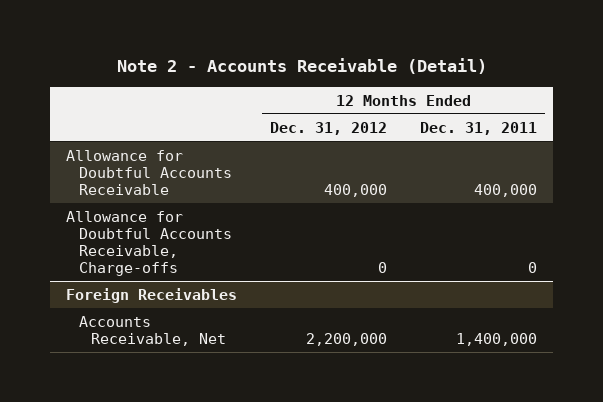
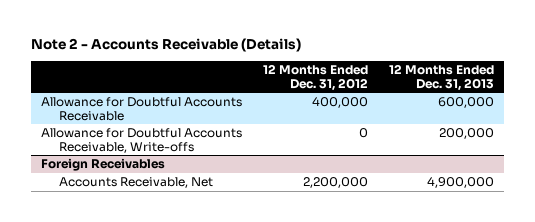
[116,58,487,75] Note 2 - Accounts Receivable (Detail) -> [30,38,301,53] Note 2 - Accounts Receivable (Details)
[420,121,538,135] Dec. 31, 2011 -> none
none -> [389,63,495,91] 12 Months Ended Dec. 31, 2013
[66,210,232,276] Allowance for Doubtful Accounts Receivable, Charge-offs -> [41,128,243,153] Allowance for Doubtful Accounts Receivable, Write-offs

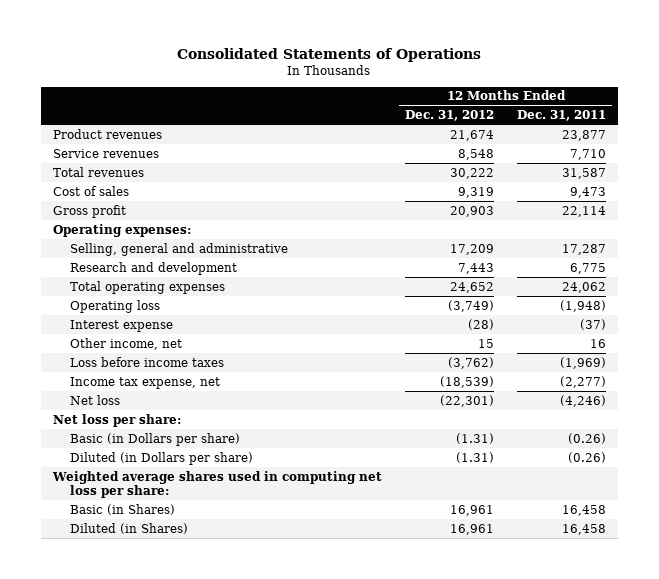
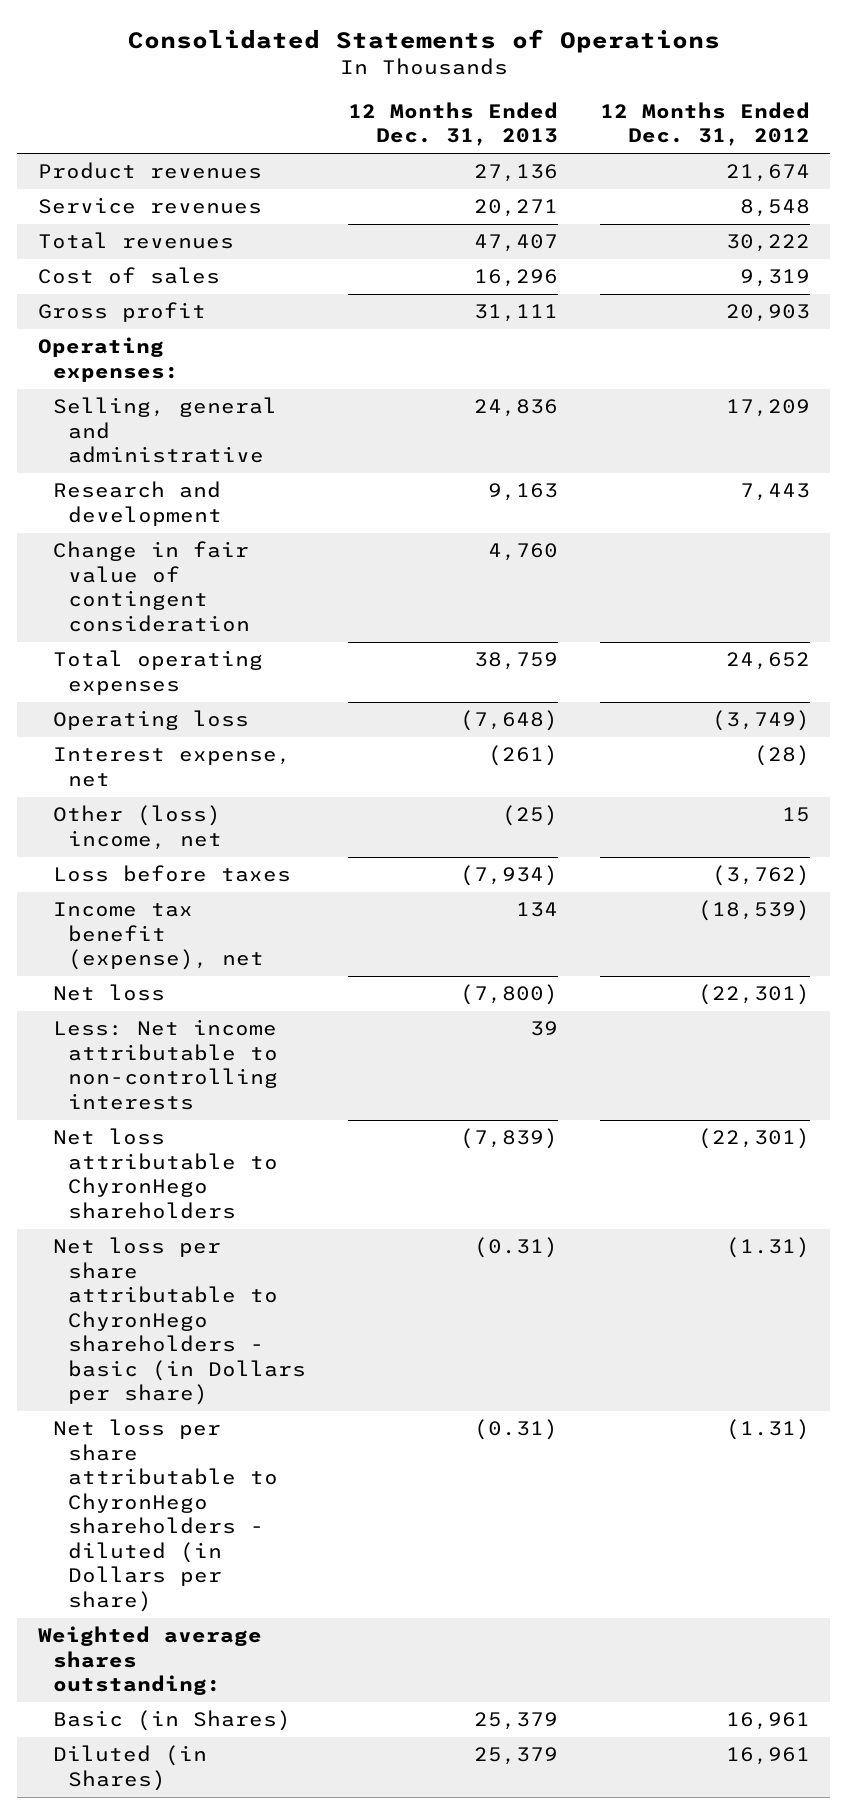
[517,110,607,122] Dec. 31, 2011 -> none
none -> [347,101,558,147] 12 Months Ended Dec. 31, 2013
none -> [53,541,251,632] Change in fair value of contingent consideration
[70,319,174,332] Interest expense -> [53,747,292,787] Interest expense, net
[70,337,183,350] Other income, net -> [53,805,223,850] Other (loss) income, net
[70,356,225,367] Loss before income taxes -> [53,865,292,883] Loss before taxes
[70,376,221,389] Income tax expense, net -> [53,902,265,971] Income tax benefit (expense), net
[52,413,181,427] Net loss per share: -> none
[51,470,382,498] Weighted average shares used in computing net loss per share: -> none
none -> [53,1019,279,1110] Less: Net income attributable to non-controlling interests
none -> [53,1128,279,1219] Net loss attributable to ChyronHego shareholders
[70,432,241,446] Basic (in Dollars per share) -> [53,1237,307,1406] Net loss per share attributable to ChyronHego shareholders - basic (in Dollars per share)
[70,451,254,465] Diluted (in Dollars per share) -> [53,1419,279,1612] Net loss per share attributable to ChyronHego shareholders - diluted (in Dollars per share)
none -> [38,1626,263,1696] Weighted average shares outstanding:

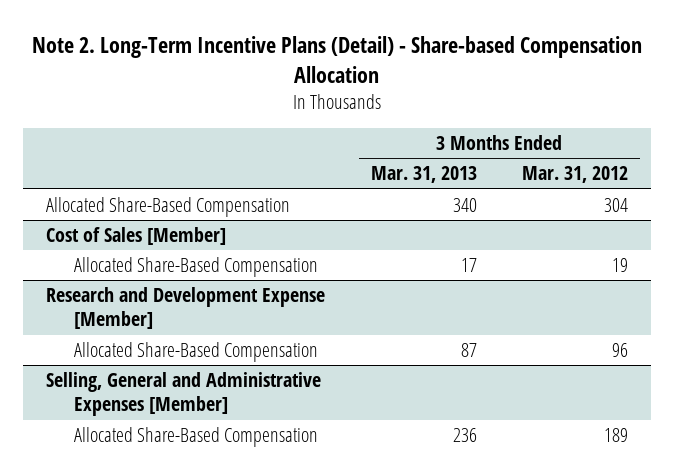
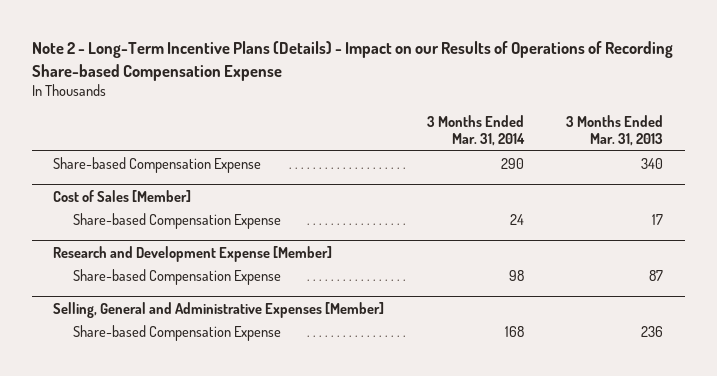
[32,36,643,84] Note 2. Long-Term Incentive Plans (Detail) - Share-based Compensation Allocation -> [32,41,674,81] Note 2 - Long-Term Incentive Plans (Details) - Impact on our Results of Operations of Recording Share-based Compensation Expense
[522,166,629,184] Mar. 31, 2012 -> none
none -> [426,115,525,147] 3 Months Ended Mar. 31, 2014
[46,196,291,217] Allocated Share-Based Compensation -> [53,156,262,173] Share-based Compensation Expense
[74,256,319,277] Allocated Share-Based Compensation -> [73,212,282,229] Share-based Compensation Expense
[74,341,319,362] Allocated Share-Based Compensation -> [73,268,282,285] Share-based Compensation Expense
[74,426,319,447] Allocated Share-Based Compensation -> [73,324,282,341] Share-based Compensation Expense

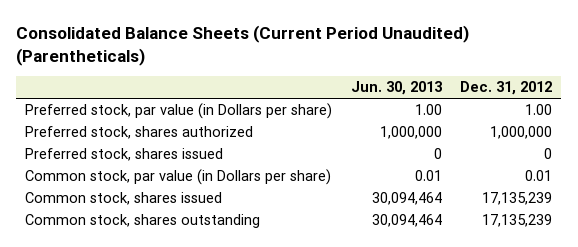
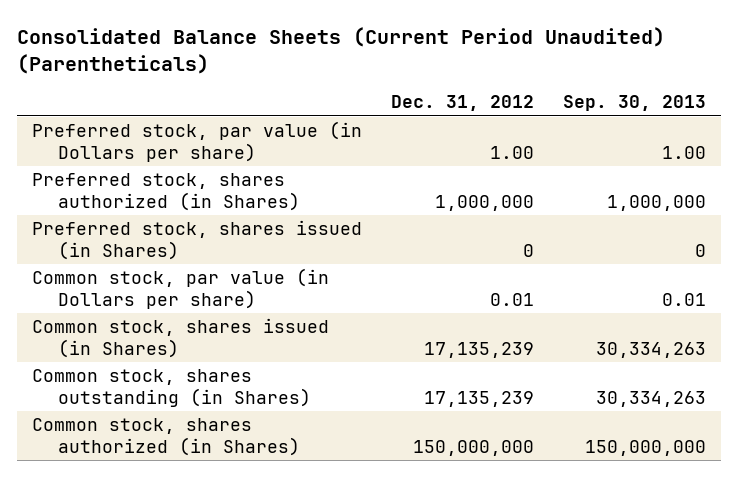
[350,81,442,96] Jun. 30, 2013 -> none
none -> [563,95,707,112] Sep. 30, 2013
[25,126,254,140] Preferred stock, shares authorized -> [31,173,300,211] Preferred stock, shares authorized (in Shares)
[25,148,224,162] Preferred stock, shares issued -> [31,220,362,260] Preferred stock, shares issued (in Shares)
[25,192,223,206] Common stock, shares issued -> [31,318,329,358] Common stock, shares issued (in Shares)
[25,214,261,229] Common stock, shares outstanding -> [31,369,311,407] Common stock, shares outstanding (in Shares)
none -> [31,418,300,456] Common stock, shares authorized (in Shares)

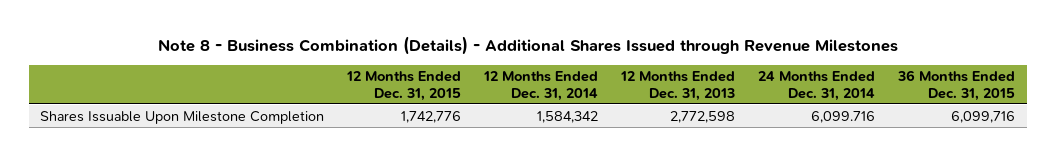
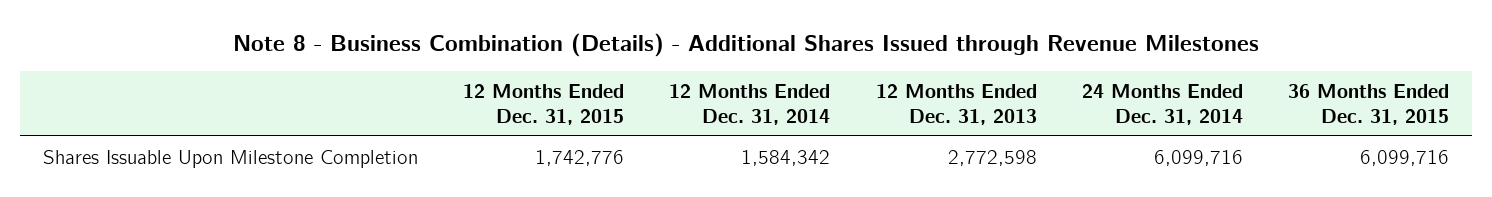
[811,110,876,123] 6,099.716 -> [1153,149,1243,166] 6,099,716

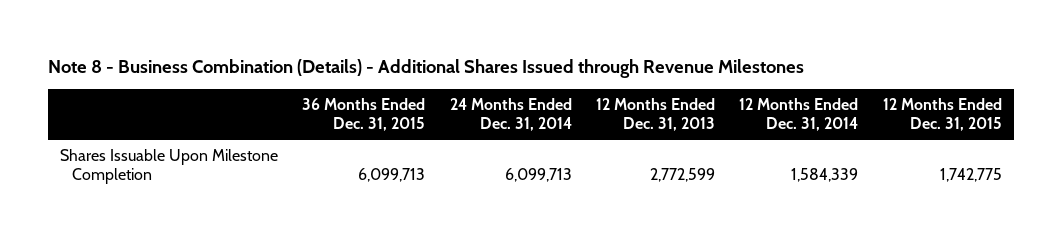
[535,149,625,166] 1,742,776 -> [939,168,1002,183] 1,742,775
[741,149,831,166] 1,584,342 -> [791,168,859,183] 1,584,339
[947,149,1037,166] 2,772,598 -> [649,168,715,183] 2,772,599
[1153,149,1243,166] 6,099,716 -> [504,168,572,183] 6,099,713
[1360,149,1450,166] 6,099,716 -> [358,168,426,183] 6,099,713

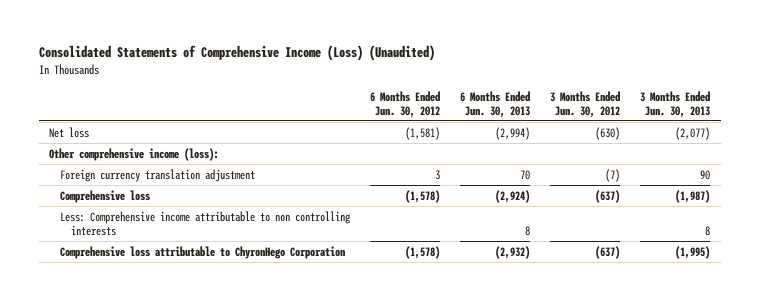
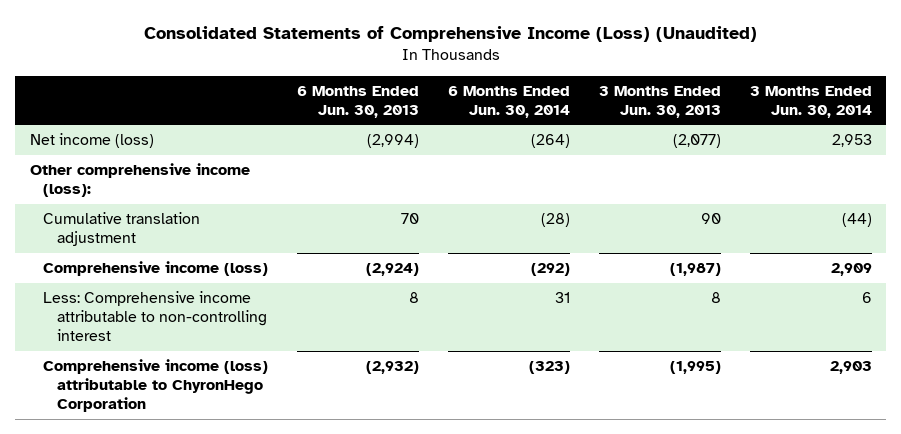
[369,90,440,118] 6 Months Ended Jun. 30, 2012 -> none
[550,90,621,118] 3 Months Ended Jun. 30, 2012 -> none
none -> [447,85,570,118] 6 Months Ended Jun. 30, 2014
none -> [749,85,872,118] 3 Months Ended Jun. 30, 2014
[48,126,89,138] Net loss -> [29,133,154,149] Net income (loss)
[59,168,255,182] Foreign currency translation adjustment -> [43,212,201,247] Cumulative translation adjustment
[59,189,150,203] Comprehensive loss -> [43,261,269,277] Comprehensive income (loss)
[59,210,351,236] Less: Comprehensive income attributable to non controlling interests -> [43,291,268,342] Less: Comprehensive income attributable to non-controlling interest
[59,245,345,259] Comprehensive loss attributable to ChyronHego Corporation -> [43,359,269,413] Comprehensive income (loss) attributable to ChyronHego Corporation

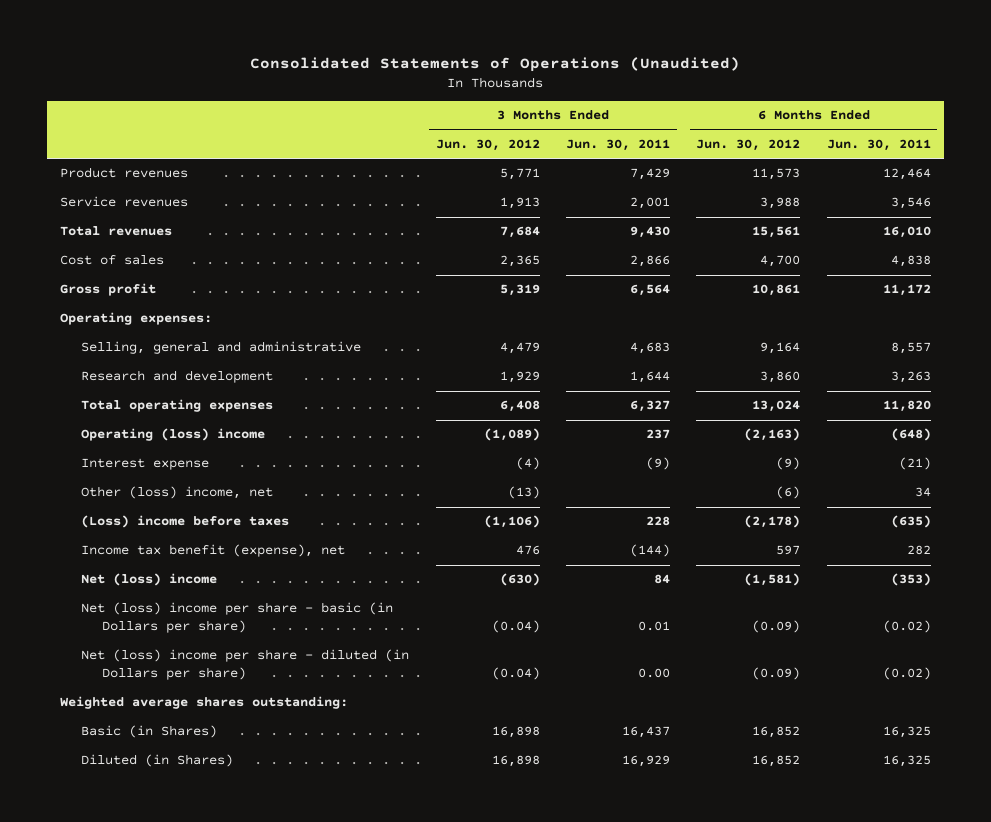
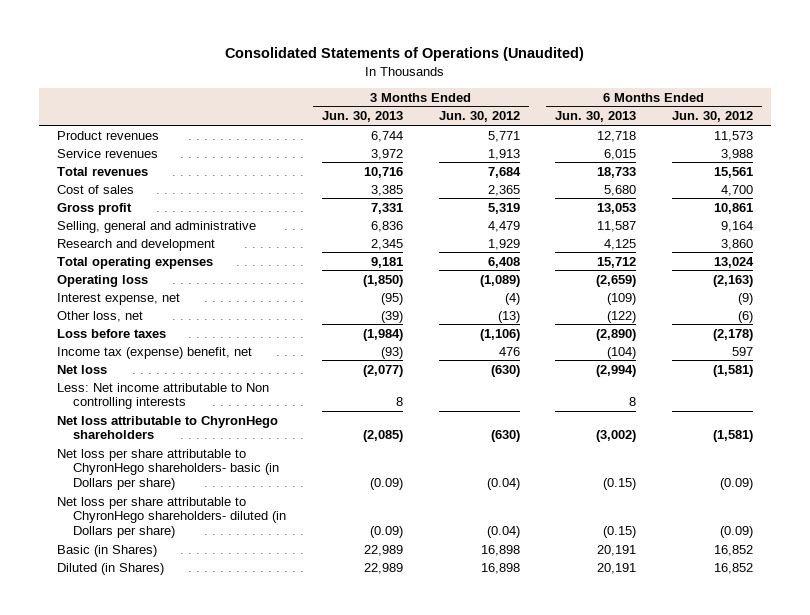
[565,139,670,152] Jun. 30, 2011 -> none
[826,139,931,152] Jun. 30, 2011 -> none
none -> [321,111,403,123] Jun. 30, 2013
none -> [555,111,637,123] Jun. 30, 2013
[59,312,212,326] Operating expenses: -> none
[59,696,348,710] Weighted average shares outstanding: -> none
[81,428,266,442] Operating (loss) income -> [56,274,148,287] Operating loss
[81,458,210,471] Interest expense -> [56,292,180,305] Interest expense, net
[81,486,274,500] Other (loss) income, net -> [56,310,143,322] Other loss, net
[81,515,290,529] (Loss) income before taxes -> [56,328,166,338] Loss before taxes
[81,544,346,558] Income tax benefit (expense), net -> [56,346,252,359] Income tax (expense) benefit, net
none -> [56,364,107,374] Net loss
none -> [56,382,269,410] Less: Net income attributable to Non controlling interests
[81,573,218,587] Net (loss) income -> [56,415,278,440] Net loss attributable to ChyronHego shareholders
[81,602,394,634] Net (loss) income per share - basic (in Dollars per share) -> [56,448,279,490] Net loss per share attributable to ChyronHego shareholders- basic (in Dollars per share)
[81,649,410,681] Net (loss) income per share - diluted (in Dollars per share) -> [56,496,286,538] Net loss per share attributable to ChyronHego shareholders- diluted (in Dollars per share)

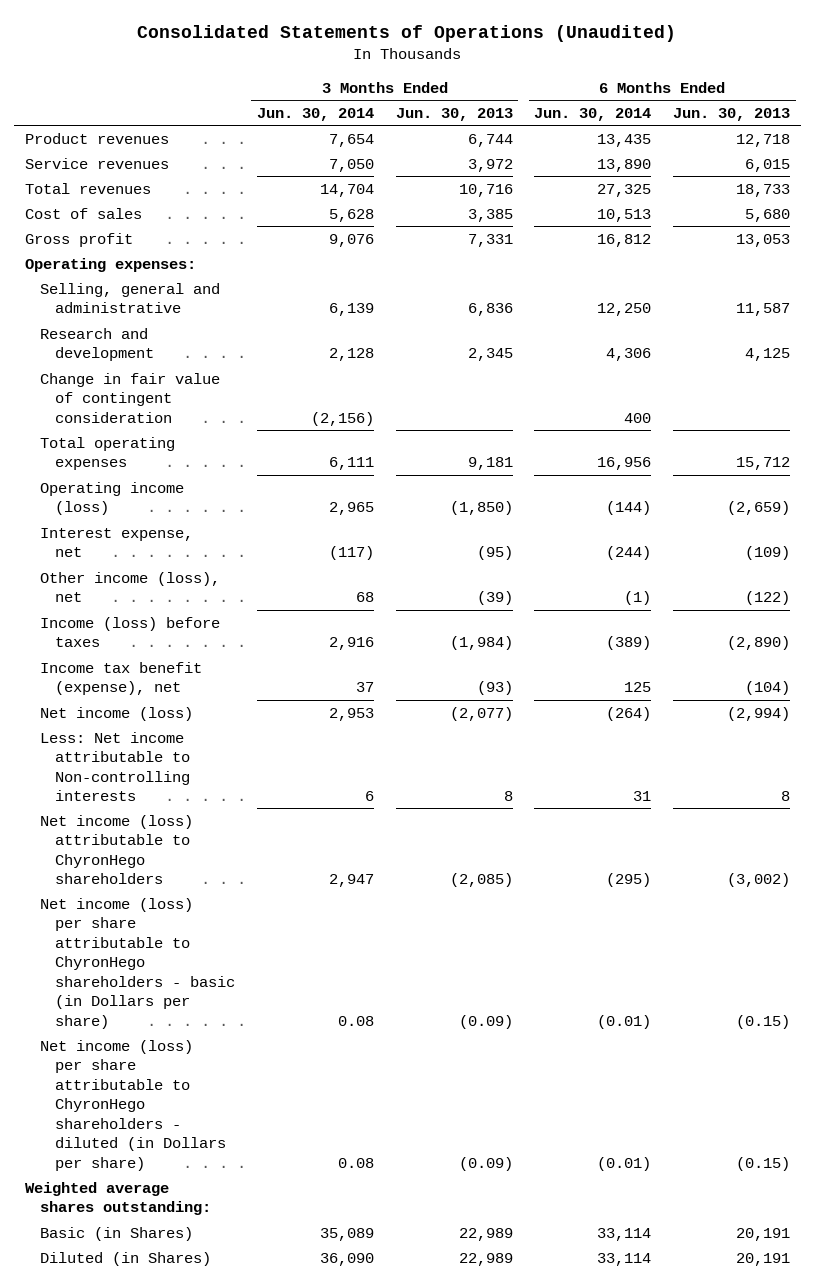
[438,111,520,123] Jun. 30, 2012 -> none
[672,111,754,123] Jun. 30, 2012 -> none
none -> [256,107,374,121] Jun. 30, 2014
none -> [534,107,652,121] Jun. 30, 2014
none -> [24,257,196,272] Operating expenses:
none -> [39,372,220,423] Change in fair value of contingent consideration
[56,274,148,287] Operating loss -> [39,481,184,516] Operating income (loss)
[56,310,143,322] Other loss, net -> [39,571,220,603] Other income (loss), net
[56,328,166,338] Loss before taxes -> [39,616,220,648] Income (loss) before taxes
[56,346,252,359] Income tax (expense) benefit, net -> [39,661,202,696] Income tax benefit (expense), net
[56,364,107,374] Net loss -> [39,706,193,721] Net income (loss)
[56,382,269,410] Less: Net income attributable to Non controlling interests -> [39,731,190,802] Less: Net income attributable to Non-controlling interests
[56,415,278,440] Net loss attributable to ChyronHego shareholders -> [39,814,193,885] Net income (loss) attributable to ChyronHego shareholders
[56,448,279,490] Net loss per share attributable to ChyronHego shareholders- basic (in Dollars per share) -> [39,897,235,1029] Net income (loss) per share attributable to ChyronHego shareholders - basic (in Dollars per share)
[56,496,286,538] Net loss per share attributable to ChyronHego shareholders- diluted (in Dollars per share) -> [39,1039,226,1171] Net income (loss) per share attributable to ChyronHego shareholders - diluted (in Dollars per share)
none -> [24,1181,211,1216] Weighted average shares outstanding:

